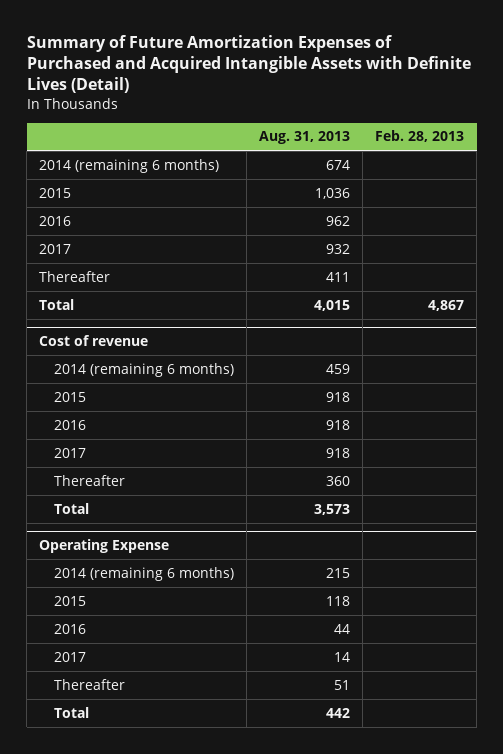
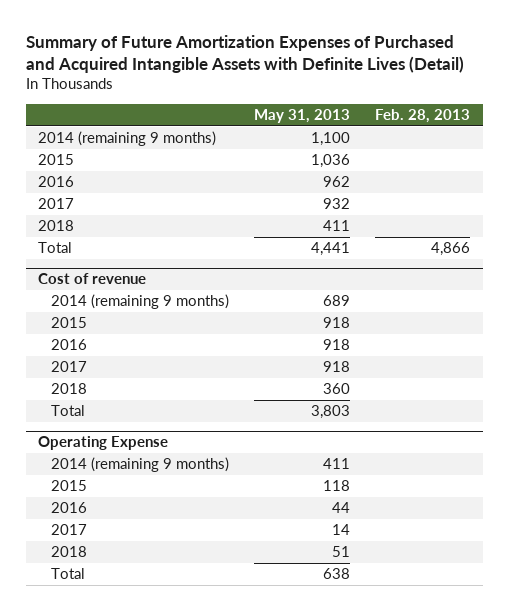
[259,131,351,145] Aug. 31, 2013 -> none
none -> [254,109,351,124] May 31, 2013
[39,158,220,173] 2014 (remaining 6 months) -> [38,131,217,147] 2014 (remaining 9 months)
[39,270,111,282] Thereafter -> [38,220,75,232] 2018
[428,299,465,311] 4,867 -> [431,242,471,257] 4,866
[53,362,234,377] 2014 (remaining 6 months) -> [51,294,230,310] 2014 (remaining 9 months)
[53,474,125,486] Thereafter -> [51,383,88,395] 2018
[53,566,234,581] 2014 (remaining 6 months) -> [51,457,230,473] 2014 (remaining 9 months)
[53,678,125,690] Thereafter -> [51,546,88,558] 2018

